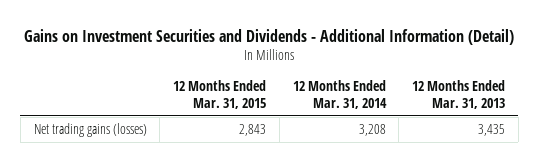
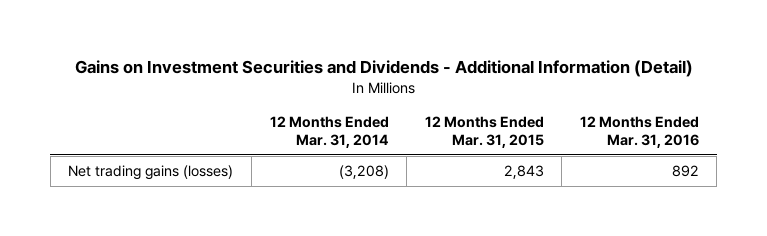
[412,80,506,110] 12 Months Ended Mar. 31, 2013 -> none
none -> [579,116,699,149] 12 Months Ended Mar. 31, 2016
[358,124,386,137] 3,208 -> [338,164,389,179] (3,208)

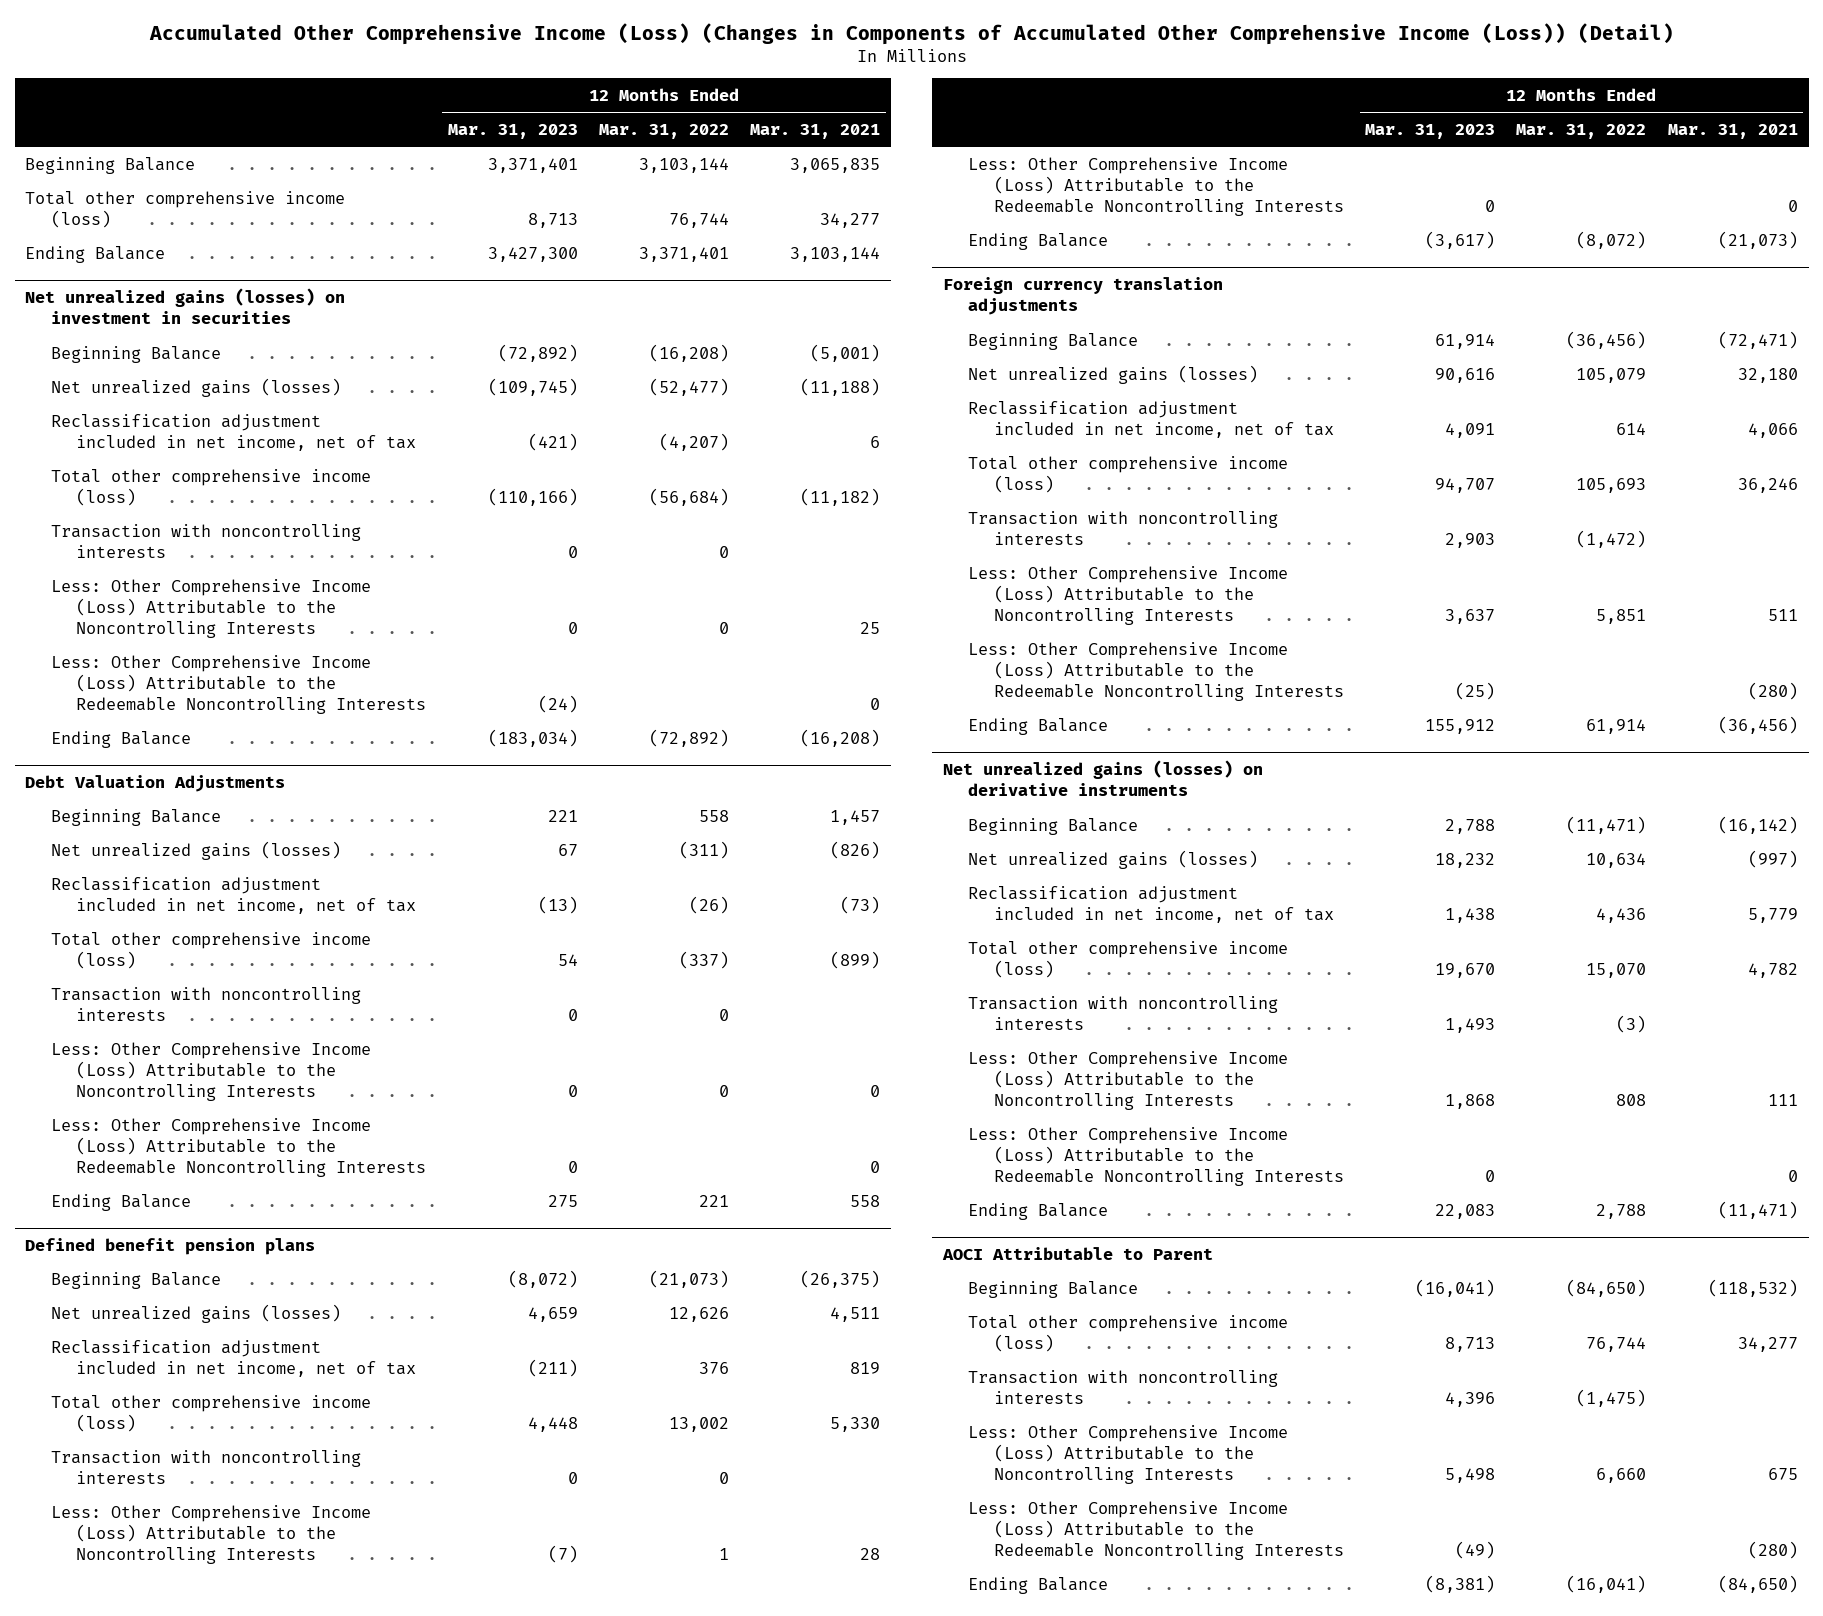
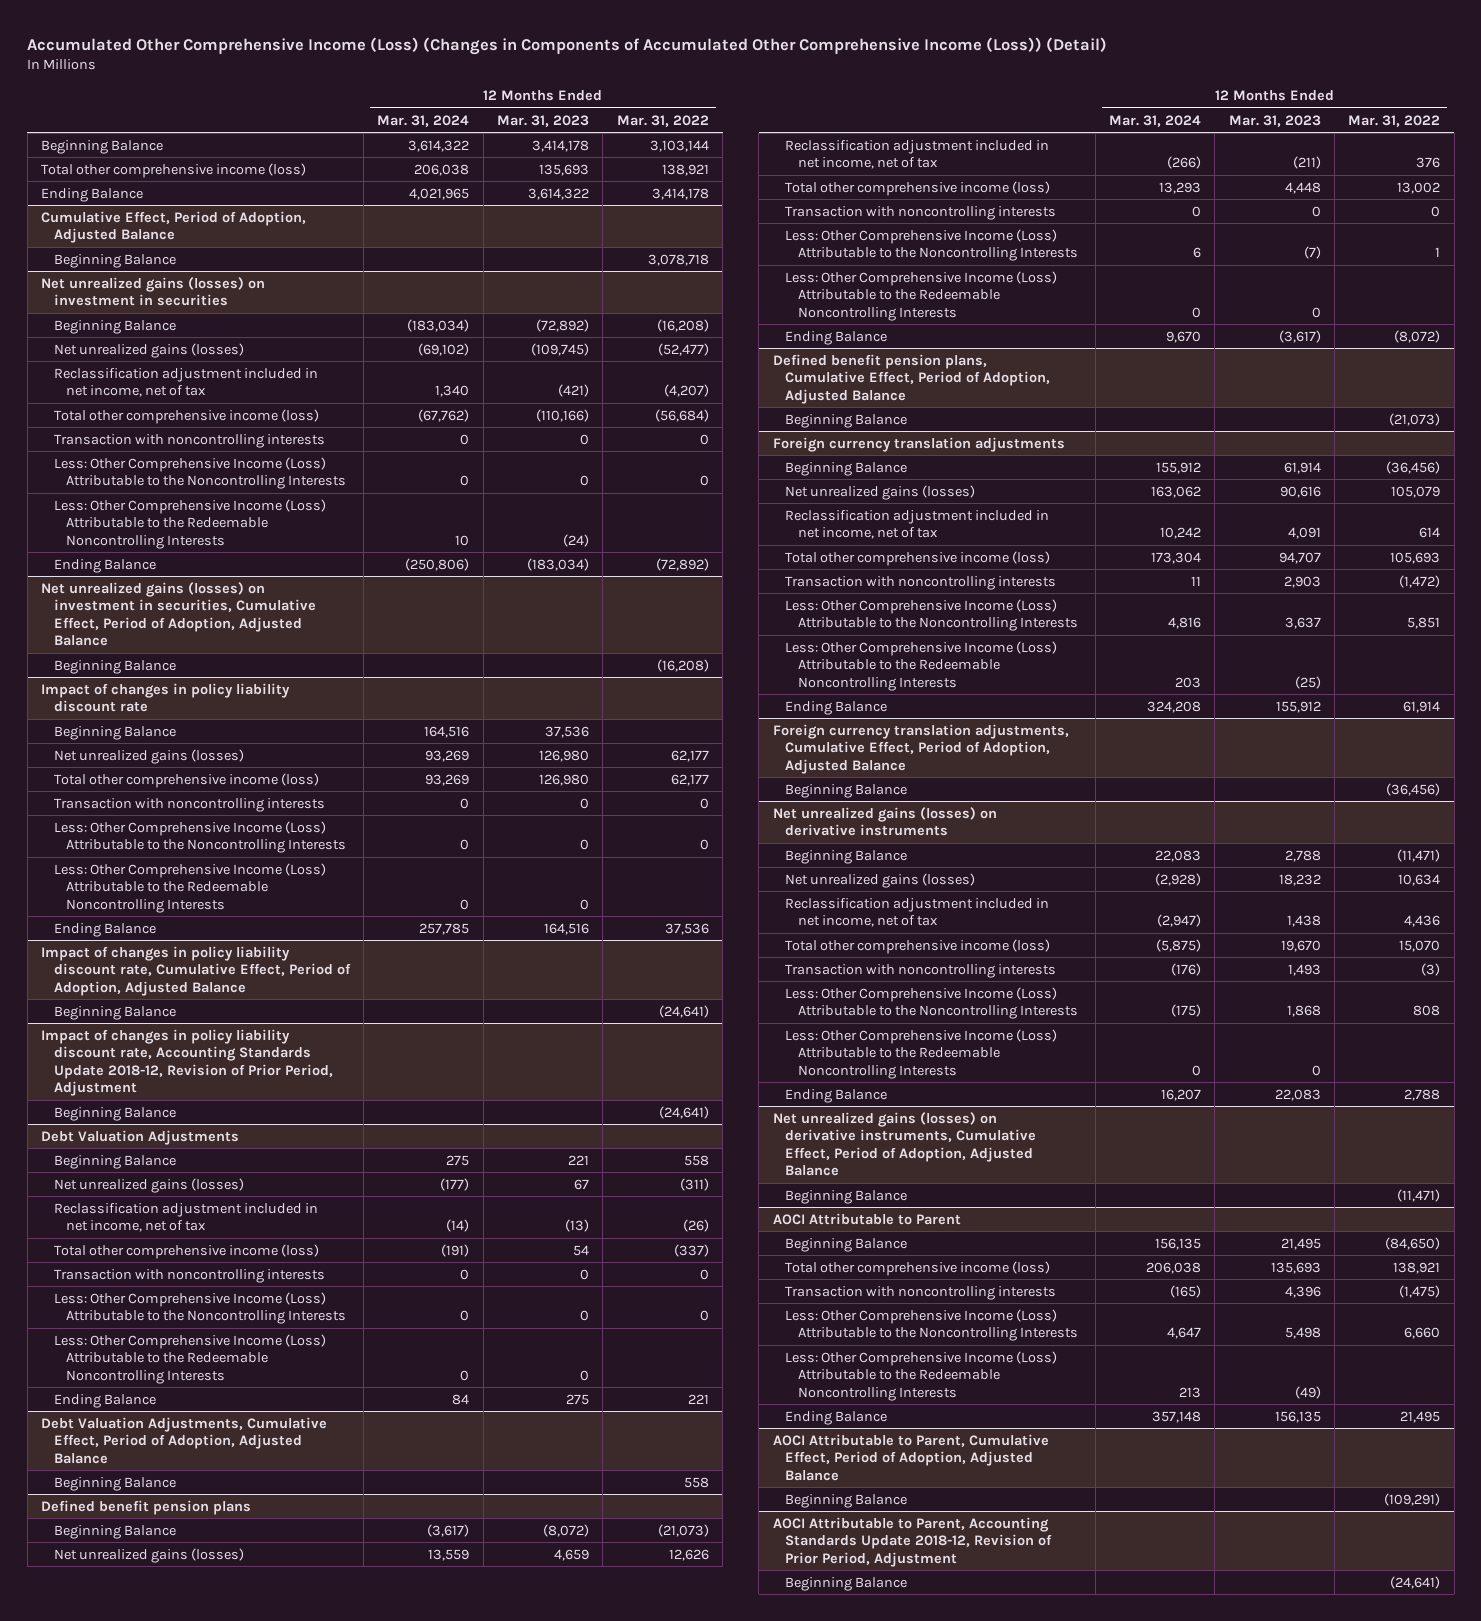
[750,123,881,139] Mar. 31, 2021 -> none
none -> [377,114,470,127] Mar. 31, 2024
[487,157,578,173] 3,371,401 -> [532,139,590,152] 3,414,178
[527,212,578,228] 8,713 -> [539,163,590,176] 135,693
[669,212,730,228] 76,744 -> [661,163,709,176] 138,921
[487,246,578,262] 3,427,300 -> [528,187,590,200] 3,614,322
[639,246,730,262] 3,371,401 -> [651,187,709,200] 3,414,178
none -> [40,210,306,244] Cumulative Effect, Period of Adoption, Adjusted Balance
none -> [53,253,176,268] Beginning Balance
none -> [40,581,316,647] Net unrealized gains (losses) on investment in securities, Cumulative Effect, Period of Adoption, Adjusted Balance
none -> [53,659,176,674] Beginning Balance
none -> [40,682,290,713] Impact of changes in policy liability discount rate
none -> [53,725,176,740] Beginning Balance
none -> [53,748,244,764] Net unrealized gains (losses)
none -> [53,772,319,788] Total other comprehensive income (loss)
none -> [53,797,325,812] Transaction with noncontrolling interests
none -> [53,820,347,854] Less: Other Comprehensive Income (Loss) Attributable to the Noncontrolling Interests
none -> [53,862,326,913] Less: Other Comprehensive Income (Loss) Attributable to the Redeemable Noncontrolling Interests
none -> [53,922,156,937] Ending Balance
none -> [40,945,351,996] Impact of changes in policy liability discount rate, Cumulative Effect, Period of Adoption, Adjusted Balance
none -> [53,1005,176,1020] Beginning Balance
none -> [40,1028,333,1097] Impact of changes in policy liability discount rate, Accounting Standards Update 2018-12, Revision of Prior Period, Adjustment
none -> [53,1106,176,1121] Beginning Balance
none -> [40,1416,327,1464] Debt Valuation Adjustments, Cumulative Effect, Period of Adoption, Adjusted Balance
none -> [53,1476,176,1491] Beginning Balance
none -> [772,353,1051,404] Defined benefit pension plans, Cumulative Effect, Period of Adoption, Adjusted Balance
none -> [785,413,908,428] Beginning Balance
none -> [772,723,1069,774] Foreign currency translation adjustments, Cumulative Effect, Period of Adoption, Adjusted Balance
none -> [785,783,908,798] Beginning Balance
none -> [772,1111,1037,1177] Net unrealized gains (losses) on derivative instruments, Cumulative Effect, Period of Adoption, Adjusted Balance
none -> [785,1189,908,1204] Beginning Balance
[1415,1278,1496,1297] (16,041) -> [1280,1237,1321,1250] 21,495
[1445,1336,1496,1352] 8,713 -> [1270,1261,1321,1274] 135,693
[1586,1336,1647,1352] 76,744 -> [1393,1261,1441,1274] 138,921
[1425,1574,1496,1593] (8,381) -> [1274,1410,1321,1423] 156,135
[1566,1574,1647,1593] (16,041) -> [1400,1410,1441,1423] 21,495
none -> [772,1433,1049,1481] AOCI Attributable to Parent, Cumulative Effect, Period of Adoption, Adjusted Balance
none -> [785,1493,908,1508] Beginning Balance
none -> [772,1516,1053,1567] AOCI Attributable to Parent, Accounting Standards Update 2018-12, Revision of Prior Period, Adjustment
none -> [785,1576,908,1591] Beginning Balance

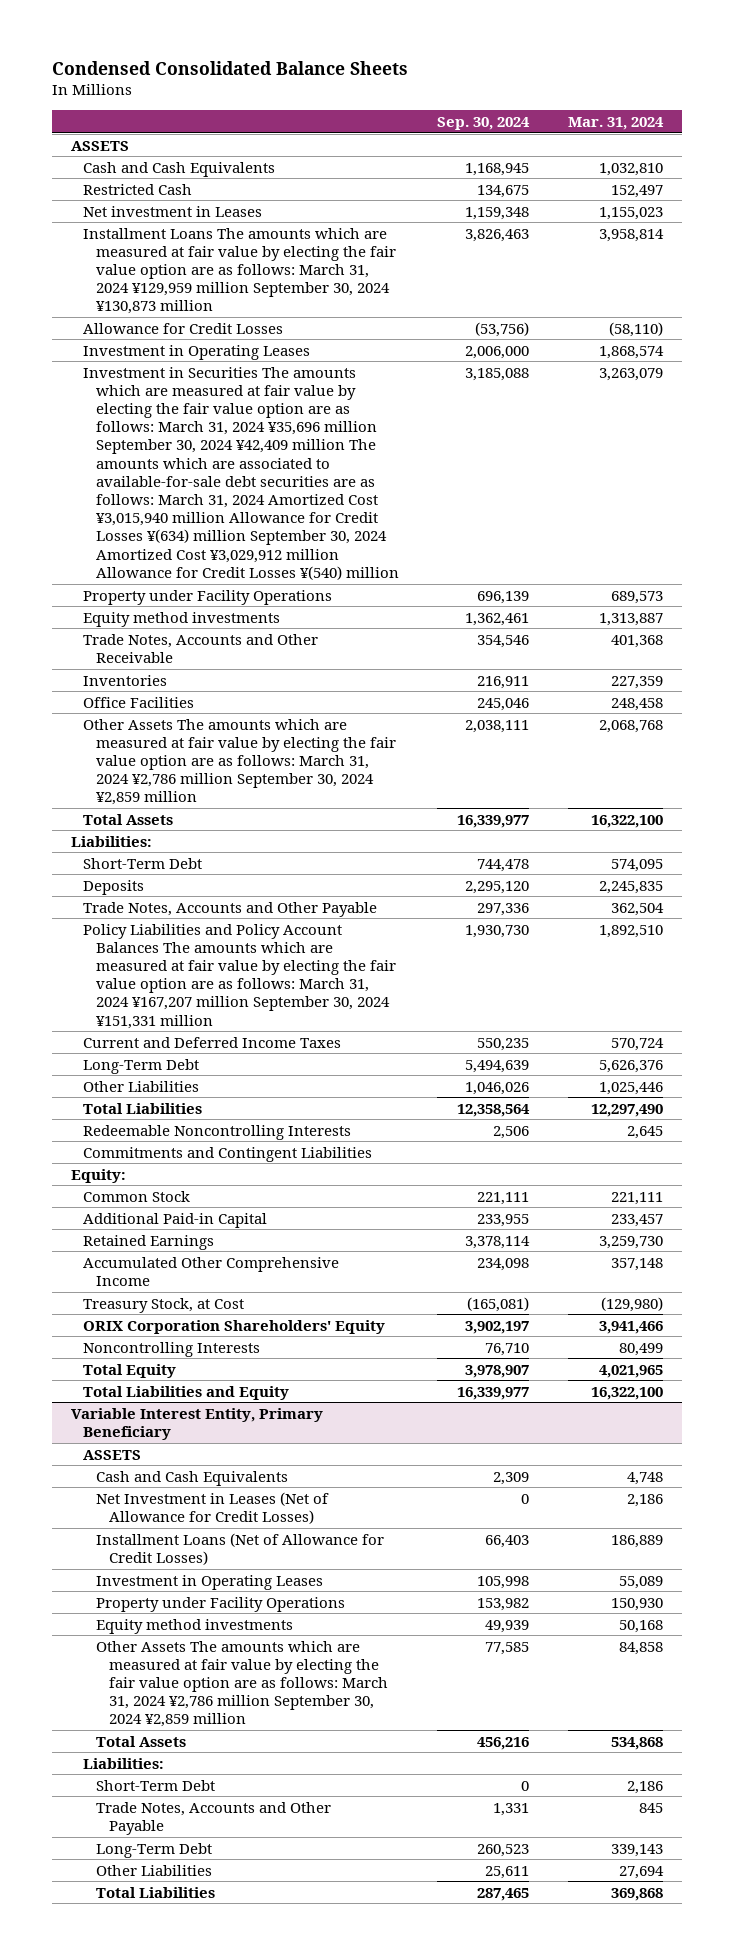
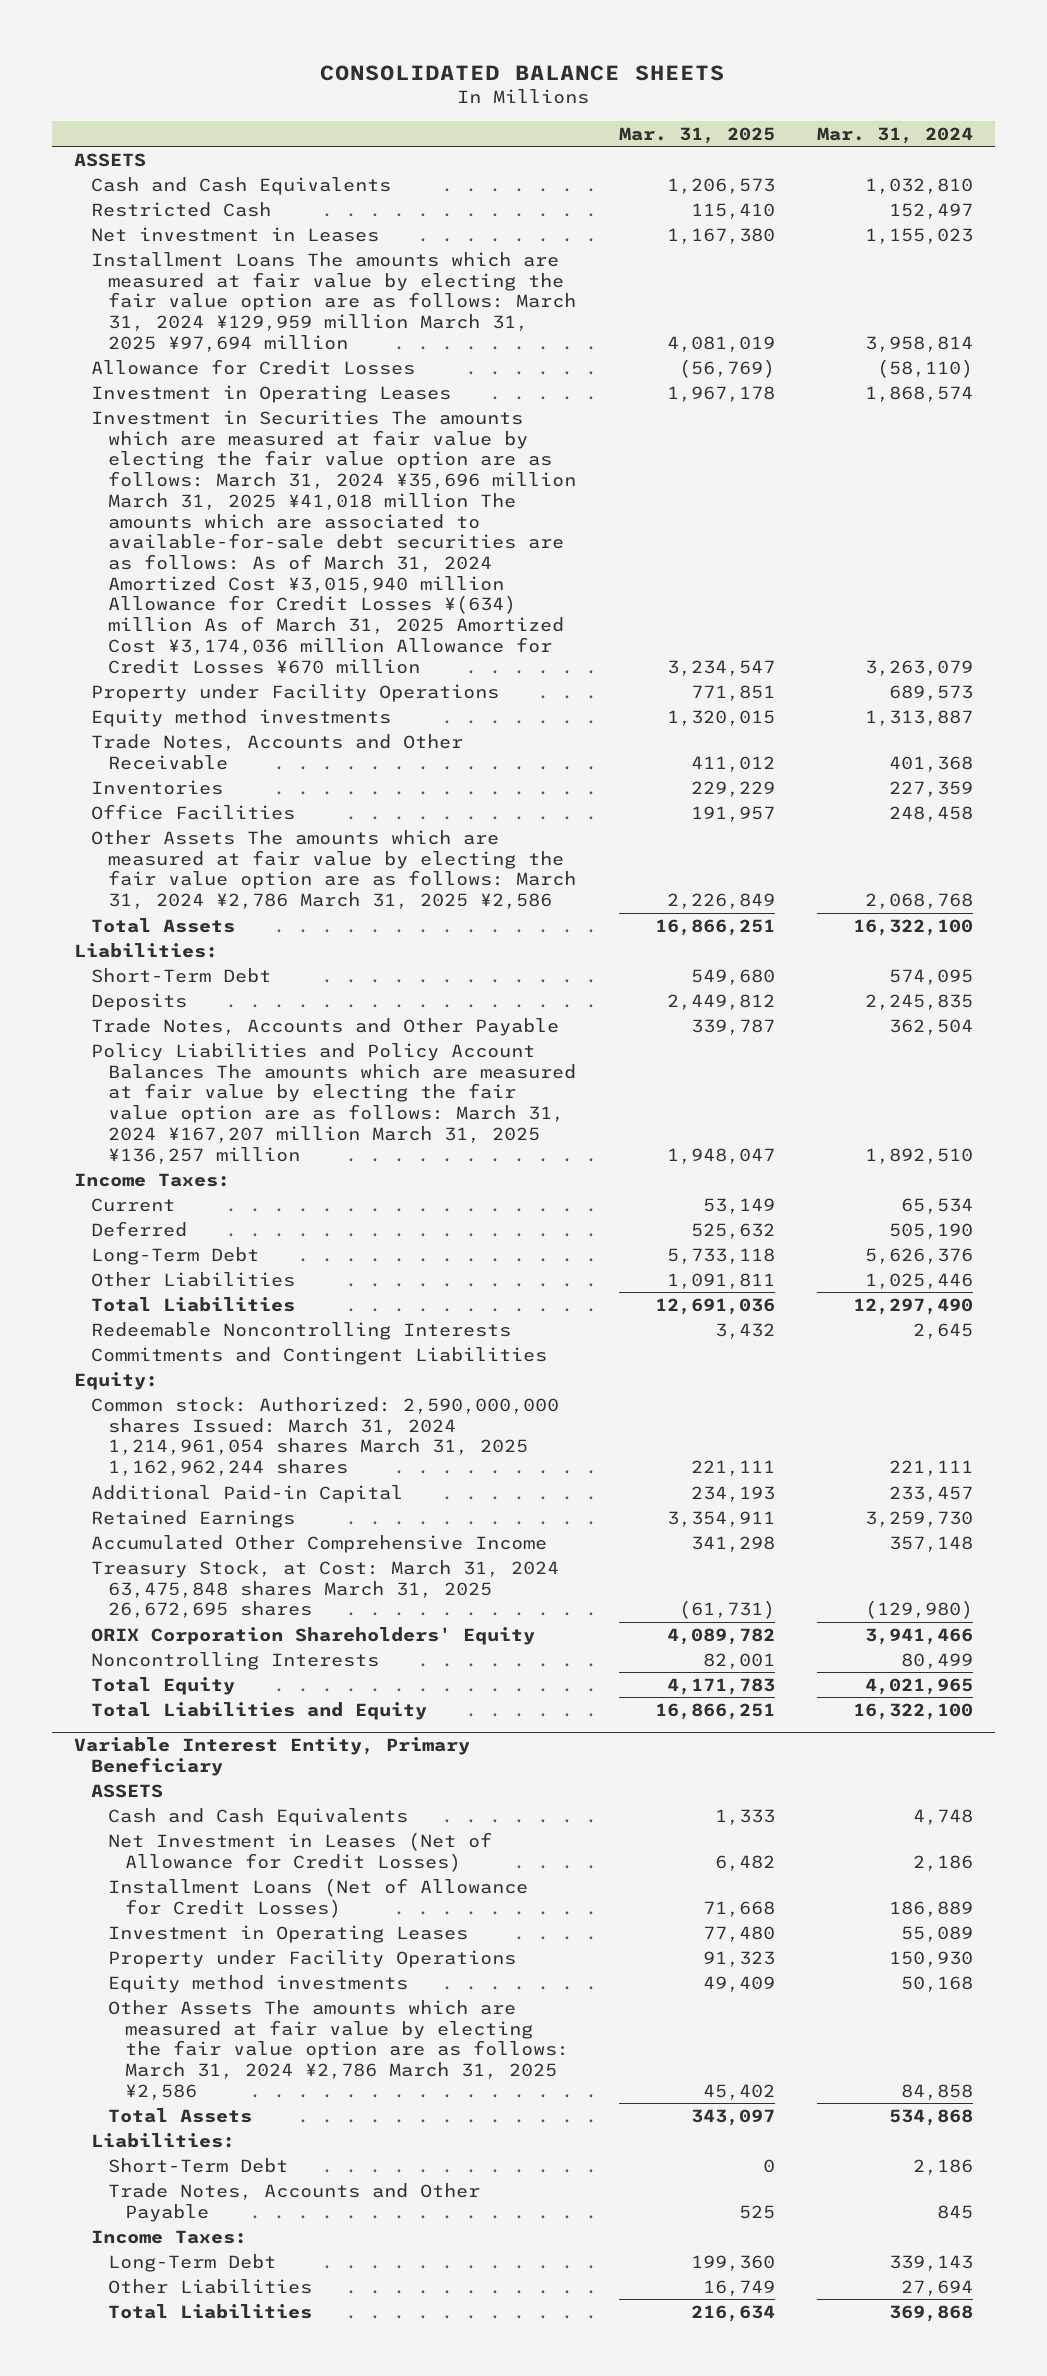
[51,61,408,76] Condensed Consolidated Balance Sheets -> [320,64,726,81] CONSOLIDATED BALANCE SHEETS
[437,116,531,130] Sep. 30, 2024 -> none
none -> [618,126,775,144] Mar. 31, 2025
[83,227,397,315] Installment Loans The amounts which are measured at fair value by electing the fair value option are as follows: March 31, 2024 ¥129,959 million September 30, 2024 ¥130,873 million -> [90,251,577,352] Installment Loans The amounts which are measured at fair value by electing the fair value option are as follows: March 31, 2024 ¥129,959 million March 31, 2025 ¥97,694 million
[83,366,400,580] Investment in Securities The amounts which are measured at fair value by electing the fair value option are as follows: March 31, 2024 ¥35,696 million September 30, 2024 ¥42,409 million The amounts which are associated to available-for-sale debt securities are as follows: March 31, 2024 Amortized Cost ¥3,015,940 million Allowance for Credit Losses ¥(634) million September 30, 2024 Amortized Cost ¥3,029,912 million Allowance for Credit Losses ¥(540) million -> [90,409,577,674] Investment in Securities The amounts which are measured at fair value by electing the fair value option are as follows: March 31, 2024 ¥35,696 million March 31, 2025 ¥41,018 million The amounts which are associated to available-for-sale debt securities are as follows: As of March 31, 2024 Amortized Cost ¥3,015,940 million Allowance for Credit Losses ¥(634) million As of March 31, 2025 Amortized Cost ¥3,174,036 million Allowance for Credit Losses ¥670 million
[83,718,397,806] Other Assets The amounts which are measured at fair value by electing the fair value option are as follows: March 31, 2024 ¥2,786 million September 30, 2024 ¥2,859 million -> [90,829,577,910] Other Assets The amounts which are measured at fair value by electing the fair value option are as follows: March 31, 2024 ¥2,786 March 31, 2025 ¥2,586
[83,923,397,1029] Policy Liabilities and Policy Account Balances The amounts which are measured at fair value by electing the fair value option are as follows: March 31, 2024 ¥167,207 million September 30, 2024 ¥151,331 million -> [90,1042,577,1164] Policy Liabilities and Policy Account Balances The amounts which are measured at fair value by electing the fair value option are as follows: March 31, 2024 ¥167,207 million March 31, 2025 ¥136,257 million
none -> [73,1172,230,1187] Income Taxes:
none -> [90,1197,175,1212] Current
[83,1036,342,1048] Current and Deferred Income Taxes -> [90,1220,187,1237] Deferred
[610,1037,664,1051] 570,724 -> [889,1222,974,1239] 505,190
[83,1190,191,1202] Common Stock -> [90,1396,559,1477] Common stock: Authorized: 2,590,000,000 shares Issued: March 31, 2024 1,214,961,054 shares March 31, 2025 1,162,962,244 shares
[83,1297,245,1313] Treasury Stock, at Cost -> [90,1559,559,1619] Treasury Stock, at Cost: March 31, 2024 63,475,848 shares March 31, 2025 26,672,695 shares
[96,1640,388,1728] Other Assets The amounts which are measured at fair value by electing the fair value option are as follows: March 31, 2024 ¥2,786 million September 30, 2024 ¥2,859 million -> [108,1999,570,2100] Other Assets The amounts which are measured at fair value by electing the fair value option are as follows: March 31, 2024 ¥2,786 March 31, 2025 ¥2,586
none -> [90,2229,247,2244] Income Taxes:

